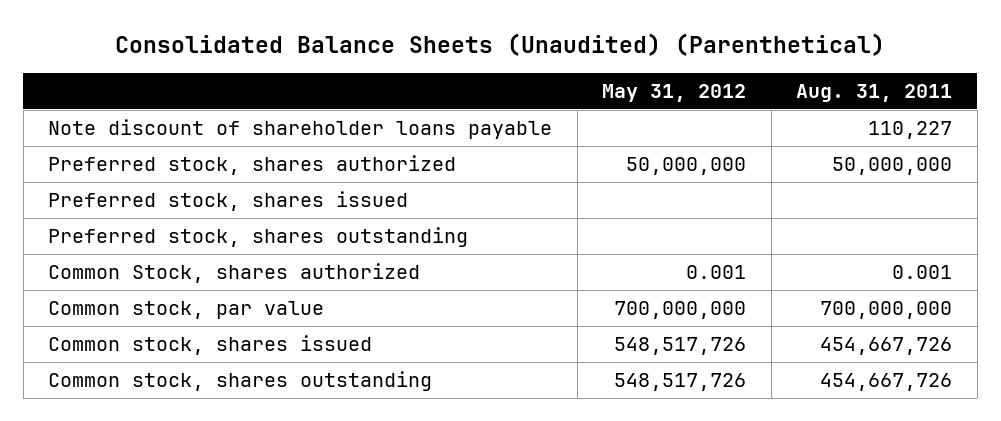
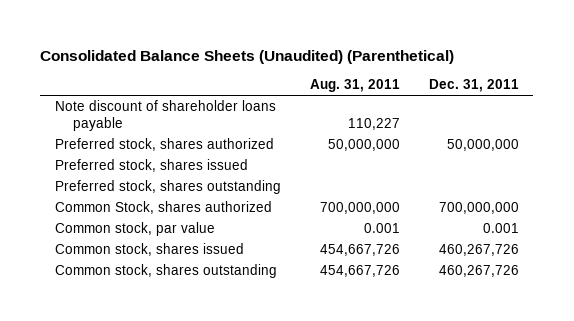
[602,84,747,103] May 31, 2012 -> none
none -> [428,79,519,93] Dec. 31, 2011
[892,265,953,280] 0.001 -> [319,202,400,215] 700,000,000
[820,301,953,320] 700,000,000 -> [363,223,400,234] 0.001

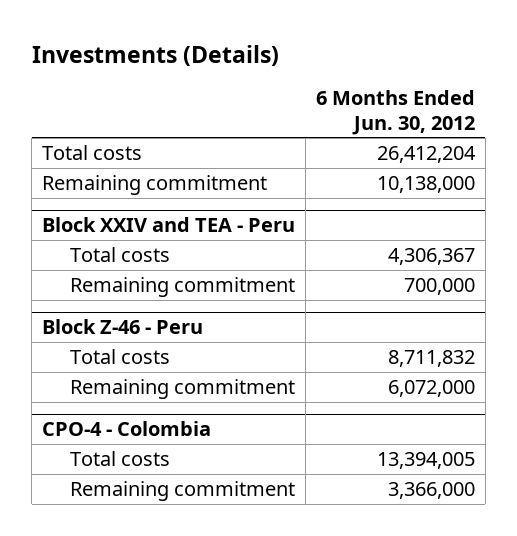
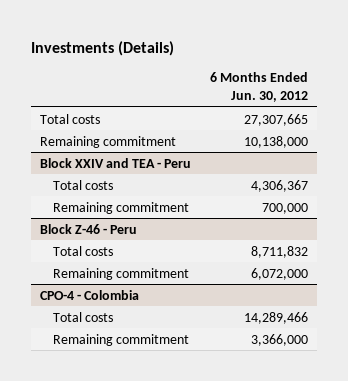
[376,146,476,164] 26,412,204 -> [243,113,308,126] 27,307,665
[376,452,475,470] 13,394,005 -> [243,311,308,324] 14,289,466

